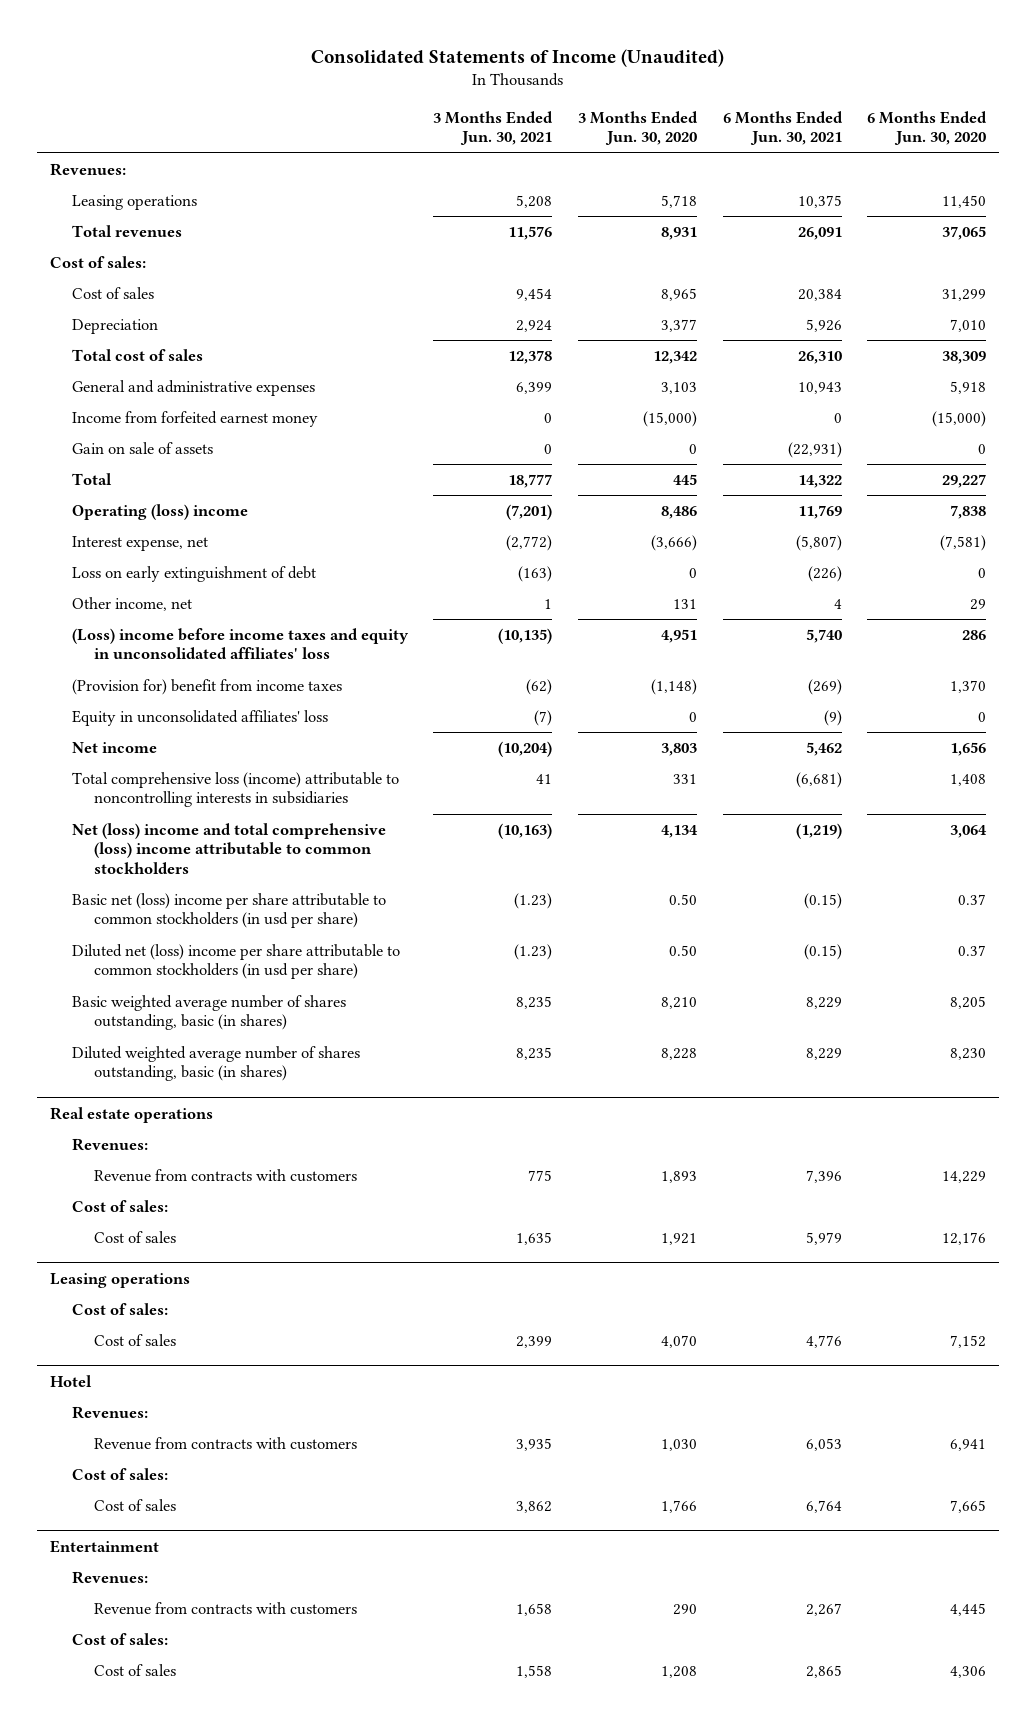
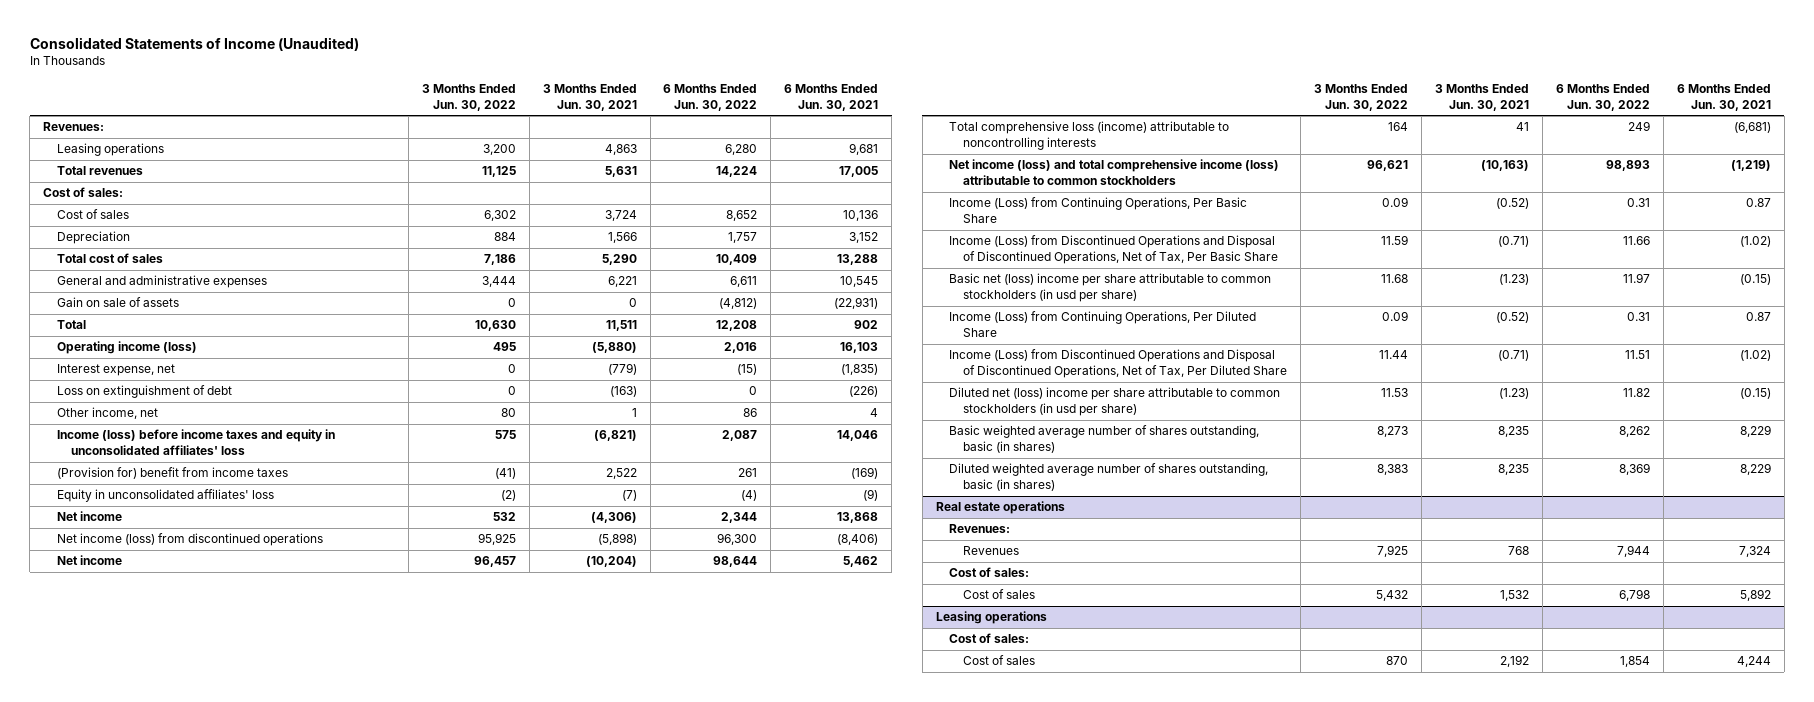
[577,110,698,146] 3 Months Ended Jun. 30, 2020 -> none
[867,110,988,146] 6 Months Ended Jun. 30, 2020 -> none
none -> [421,83,516,111] 3 Months Ended Jun. 30, 2022
none -> [663,83,758,111] 6 Months Ended Jun. 30, 2022
[516,195,553,209] 5,208 -> [604,144,637,156] 4,863
[797,195,842,209] 10,375 -> [849,143,879,156] 9,681
[508,226,553,241] 11,576 -> [604,166,637,178] 5,631
[797,227,842,241] 26,091 -> [839,166,879,178] 17,005
[71,411,318,428] Income from forfeited earnest money -> none
[516,288,553,302] 9,454 -> [604,210,637,222] 3,724
[797,289,842,302] 20,384 -> [843,210,879,222] 10,136
[516,320,553,333] 2,924 -> [607,232,637,244] 1,566
[805,319,842,333] 5,926 -> [849,232,879,244] 3,152
[508,350,553,365] 12,378 -> [601,254,637,266] 5,290
[797,351,842,365] 26,310 -> [837,254,879,266] 13,288
[516,382,553,395] 6,399 -> [607,276,637,288] 6,221
[797,382,842,395] 10,943 -> [840,276,879,288] 10,545
[508,474,553,489] 18,777 -> [605,320,637,332] 11,511
[797,475,842,489] 14,322 -> [854,320,879,330] 902
[71,504,248,521] Operating (loss) income -> [57,341,198,355] Operating income (loss)
[506,504,553,521] (7,201) -> [591,342,637,354] (5,880)
[797,505,842,520] 11,769 -> [840,342,879,354] 16,103
[506,535,553,552] (2,772) -> [607,363,637,376] (779)
[795,535,842,552] (5,807) -> [841,364,879,376] (1,835)
[71,566,316,583] Loss on early extinguishment of debt -> [57,385,233,399] Loss on extinguishment of debt
[71,628,409,660] (Loss) income before income taxes and equity in unconsolidated affiliates' loss -> [57,429,336,456] Income (loss) before income taxes and equity in unconsolidated affiliates' loss
[498,628,553,645] (10,135) -> [593,430,637,442] (6,821)
[805,629,842,644] 5,740 -> [837,430,879,442] 14,046
[526,679,553,696] (62) -> [605,468,637,480] 2,522
[807,679,842,696] (269) -> [851,467,879,480] (169)
none -> [57,511,123,522] Net income
none -> [57,533,324,547] Net income (loss) from discontinued operations
[71,772,399,808] Total comprehensive loss (income) attributable to noncontrolling interests in subsidiaries -> [949,121,1230,151] Total comprehensive loss (income) attributable to noncontrolling interests
[71,823,386,874] Net (loss) income and total comprehensive (loss) income attributable to common stockholders -> [949,159,1280,186] Net income (loss) and total comprehensive income (loss) attributable to common stockholders
none -> [949,197,1248,224] Income (Loss) from Continuing Operations, Per Basic Share
none -> [949,235,1279,265] Income (Loss) from Discontinued Operations and Disposal of Discontinued Operations, Net of Tax, Per Basic Share
none -> [949,311,1257,338] Income (Loss) from Continuing Operations, Per Diluted Share
none -> [949,349,1288,379] Income (Loss) from Discontinued Operations and Disposal of Discontinued Operations, Net of Tax, Per Diluted Share
[93,1169,357,1183] Revenue from contracts with customers -> none
none -> [963,546,1020,556] Revenues
[516,1232,553,1246] 1,635 -> [1499,590,1529,602] 1,532
[805,1232,842,1246] 5,979 -> [1739,589,1771,602] 5,892
[50,1374,93,1387] Hotel -> none
[71,1406,148,1420] Revenues: -> none
[93,1437,357,1451] Revenue from contracts with customers -> none
[71,1468,168,1481] Cost of sales: -> none
[93,1499,176,1512] Cost of sales -> none
[50,1539,160,1553] Entertainment -> none
[71,1571,148,1585] Revenues: -> none
[93,1602,357,1616] Revenue from contracts with customers -> none
[71,1633,168,1646] Cost of sales: -> none
[93,1664,176,1677] Cost of sales -> none
[516,1336,553,1349] 2,399 -> [1499,655,1529,668] 2,192
[805,1335,842,1349] 4,776 -> [1736,656,1771,668] 4,244

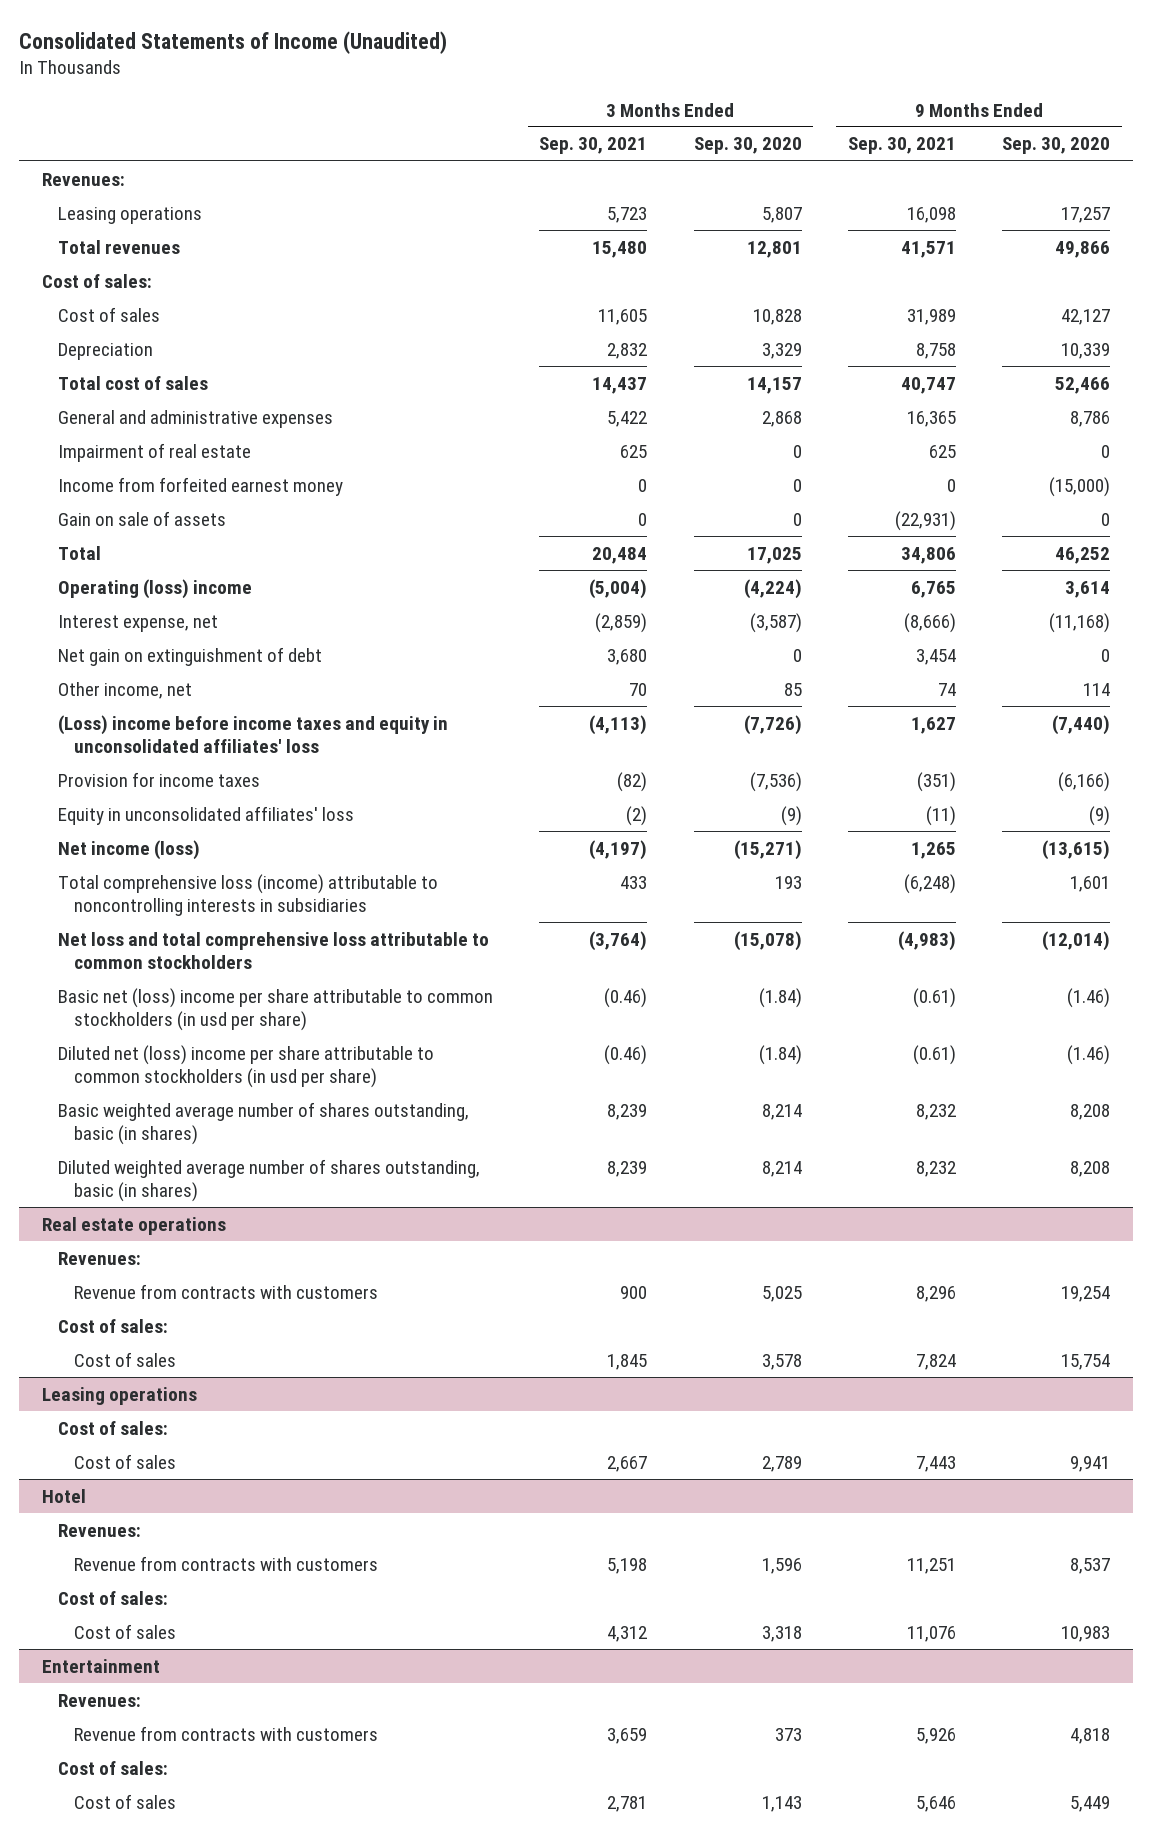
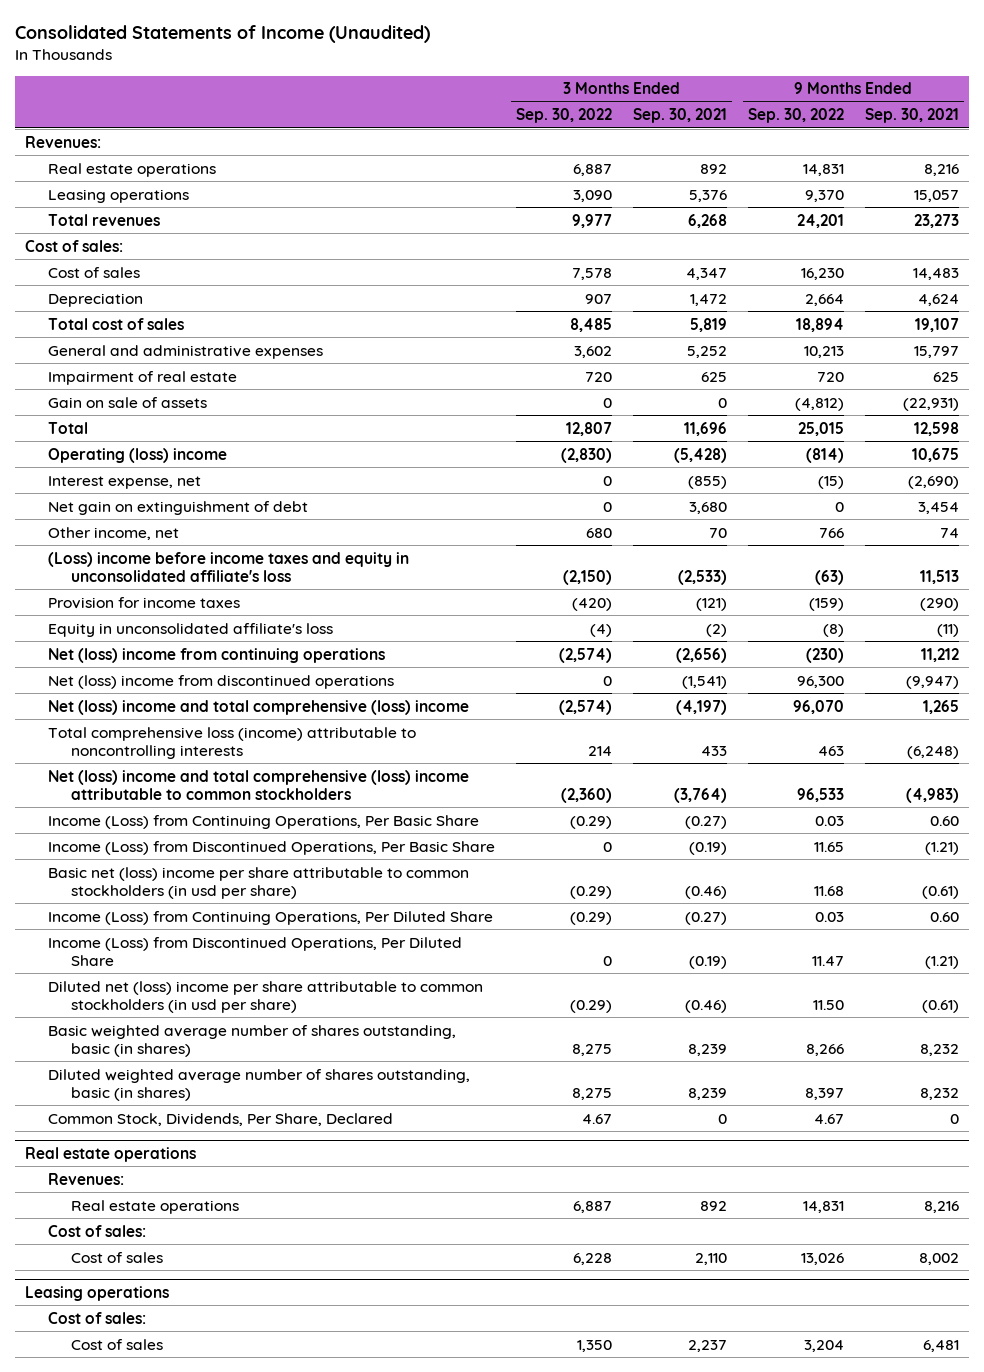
[693,137,802,155] Sep. 30, 2020 -> none
[1002,137,1111,155] Sep. 30, 2020 -> none
none -> [516,108,613,124] Sep. 30, 2022
none -> [747,108,844,124] Sep. 30, 2022
none -> [48,162,217,177] Real estate operations
[607,206,648,223] 5,723 -> [688,189,727,202] 5,376
[906,206,956,223] 16,098 -> [913,189,959,202] 15,057
[592,240,648,258] 15,480 -> [687,213,727,228] 6,268
[900,240,956,258] 41,571 -> [913,213,959,228] 23,273
[598,308,648,325] 11,605 -> [685,267,727,280] 4,347
[906,308,956,325] 31,989 -> [912,267,959,280] 14,483
[607,342,648,359] 2,832 -> [689,293,727,306] 1,472
[915,342,956,359] 8,758 -> [917,293,959,306] 4,624
[592,376,648,394] 14,437 -> [689,317,727,332] 5,819
[900,376,956,394] 40,747 -> [914,317,959,332] 19,107
[607,410,648,427] 5,422 -> [686,345,727,358] 5,252
[906,410,956,427] 16,365 -> [913,345,959,358] 15,797
[58,476,344,496] Income from forfeited earnest money -> none
[592,546,648,564] 20,484 -> [683,421,727,436] 11,696
[900,546,956,564] 34,806 -> [913,421,959,436] 12,598
[589,578,648,599] (5,004) -> [673,447,727,463] (5,428)
[910,580,956,598] 6,765 -> [911,447,959,462] 10,675
[595,612,648,633] (2,859) -> [687,475,727,489] (855)
[903,612,956,633] (8,666) -> [907,475,959,489] (2,690)
[58,714,449,753] (Loss) income before income taxes and equity in unconsolidated affiliates' loss -> [48,551,410,582] (Loss) income before income taxes and equity in unconsolidated affiliate's loss
[589,714,648,735] (4,113) -> [677,569,727,585] (2,533)
[910,716,956,734] 1,627 -> [919,569,959,584] 11,513
[617,771,648,792] (82) -> [695,597,727,611] (121)
[916,771,956,792] (351) -> [919,597,959,611] (290)
[58,805,355,825] Equity in unconsolidated affiliates' loss -> [48,622,334,637] Equity in unconsolidated affiliate's loss
none -> [48,647,386,663] Net (loss) income from continuing operations
none -> [48,674,395,689] Net (loss) income from discontinued operations
[58,839,201,860] Net income (loss) -> [48,699,470,715] Net (loss) income and total comprehensive (loss) income
[58,873,439,916] Total comprehensive loss (income) attributable to noncontrolling interests in subsidiaries -> [48,726,417,759] Total comprehensive loss (income) attributable to noncontrolling interests
[58,931,490,969] Net loss and total comprehensive loss attributable to common stockholders -> [48,769,470,800] Net (loss) income and total comprehensive (loss) income attributable to common stockholders
none -> [48,814,480,829] Income (Loss) from Continuing Operations, Per Basic Share
none -> [48,840,496,855] Income (Loss) from Discontinued Operations, Per Basic Share
none -> [48,910,494,925] Income (Loss) from Continuing Operations, Per Diluted Share
none -> [48,936,463,966] Income (Loss) from Discontinued Operations, Per Diluted Share
none -> [48,1112,394,1126] Common Stock, Dividends, Per Share, Declared
[73,1283,378,1299] Revenue from contracts with customers -> none
none -> [71,1199,240,1214] Real estate operations
[607,1353,648,1370] 1,845 -> [694,1252,727,1265] 2,110
[915,1353,956,1370] 7,824 -> [918,1252,959,1265] 8,002
[42,1488,87,1503] Hotel -> none
[58,1523,142,1537] Revenues: -> none
[73,1555,378,1571] Revenue from contracts with customers -> none
[58,1590,169,1605] Cost of sales: -> none
[73,1623,176,1639] Cost of sales -> none
[42,1658,161,1673] Entertainment -> none
[58,1693,142,1707] Revenues: -> none
[73,1725,378,1741] Revenue from contracts with customers -> none
[58,1760,169,1775] Cost of sales: -> none
[73,1793,176,1809] Cost of sales -> none
[607,1455,648,1472] 2,667 -> [687,1339,727,1352] 2,237
[915,1455,956,1472] 7,443 -> [922,1339,959,1352] 6,481

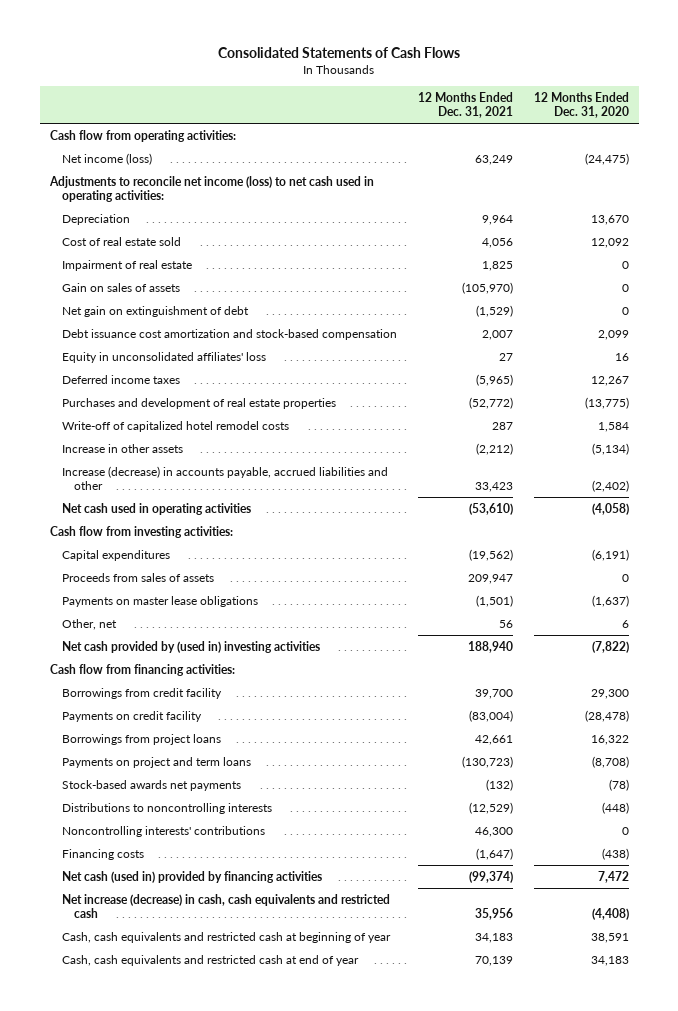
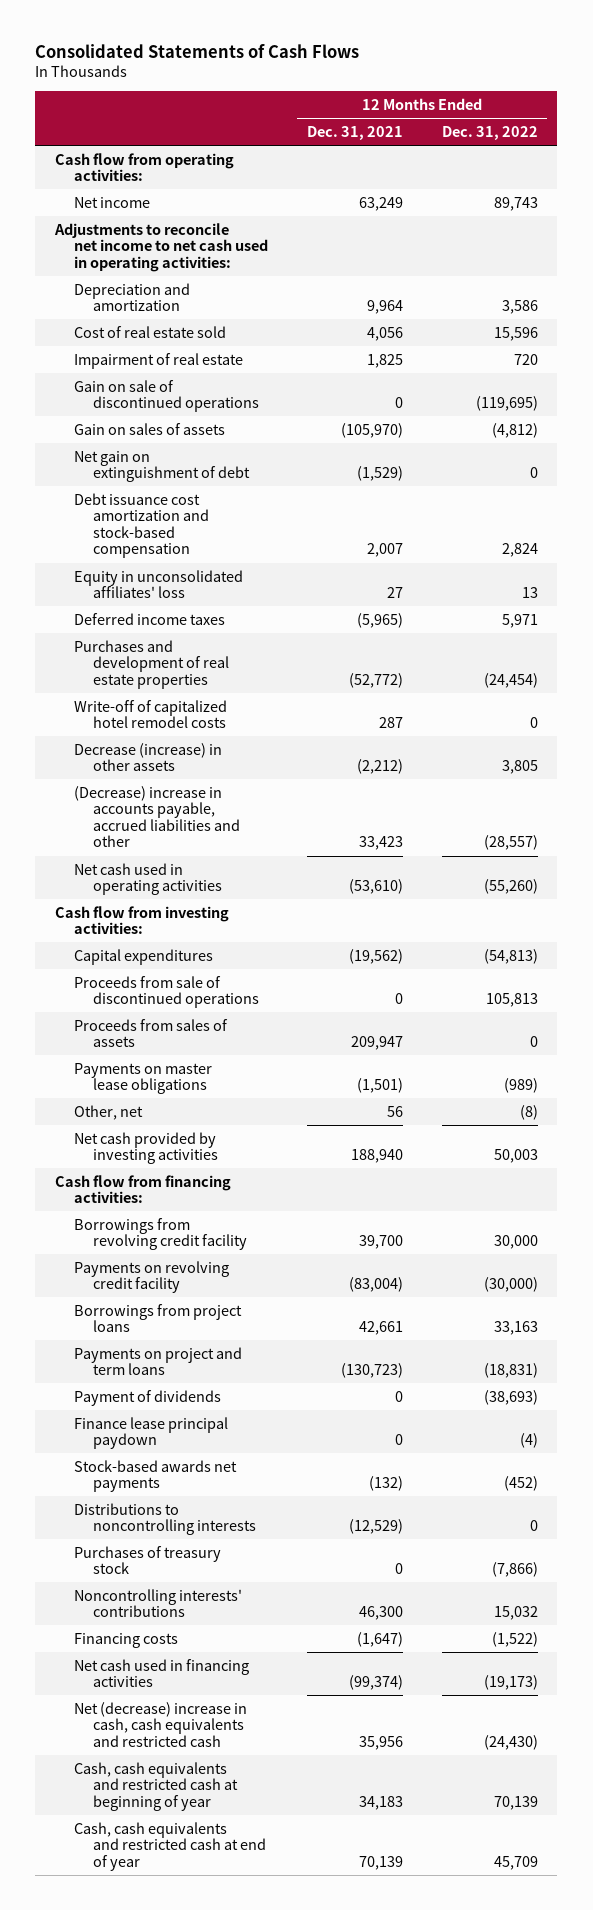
[533,91,629,118] 12 Months Ended Dec. 31, 2020 -> none
none -> [441,126,538,141] Dec. 31, 2022
[61,152,152,165] Net income (loss) -> [73,196,150,208] Net income
[48,175,374,203] Adjustments to reconcile net income (loss) to net cash used in operating activities: -> [53,222,268,272] Adjustments to reconcile net income to net cash used in operating activities:
[61,213,130,225] Depreciation -> [73,282,190,312] Depreciation and amortization
none -> [73,379,259,413] Gain on sale of discontinued operations
[61,443,183,453] Increase in other assets -> [73,742,222,772] Decrease (increase) in other assets
[61,465,388,491] Increase (decrease) in accounts payable, accrued liabilities and other -> [73,785,240,848] (Decrease) increase in accounts payable, accrued liabilities and other
none -> [73,975,259,1009] Proceeds from sale of discontinued operations
[61,640,320,653] Net cash provided by (used in) investing activities -> [73,1131,218,1165] Net cash provided by investing activities
[61,687,222,699] Borrowings from credit facility -> [73,1217,247,1251] Borrowings from revolving credit facility
[61,710,202,722] Payments on credit facility -> [73,1260,229,1294] Payments on revolving credit facility
none -> [73,1389,221,1406] Payment of dividends
none -> [73,1416,228,1450] Finance lease principal paydown
none -> [73,1545,221,1575] Purchases of treasury stock
[61,870,322,883] Net cash (used in) provided by financing activities -> [73,1658,249,1688] Net cash used in financing activities
[61,893,390,919] Net increase (decrease) in cash, cash equivalents and restricted cash -> [73,1701,247,1747] Net (decrease) increase in cash, cash equivalents and restricted cash

